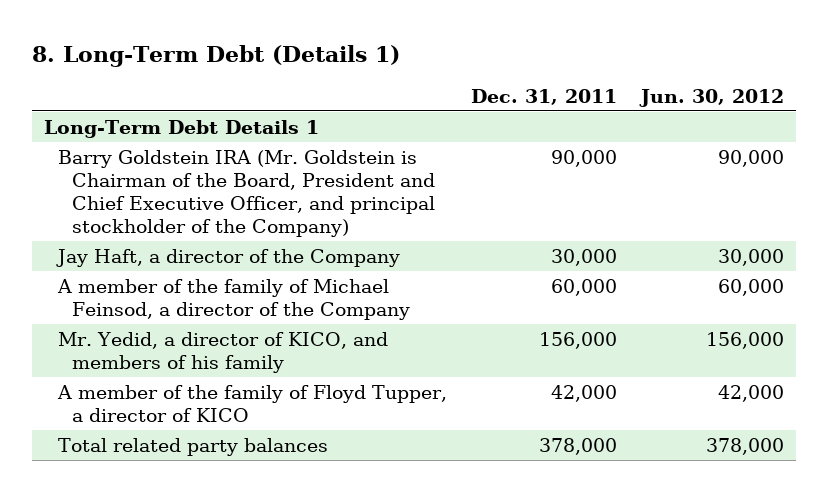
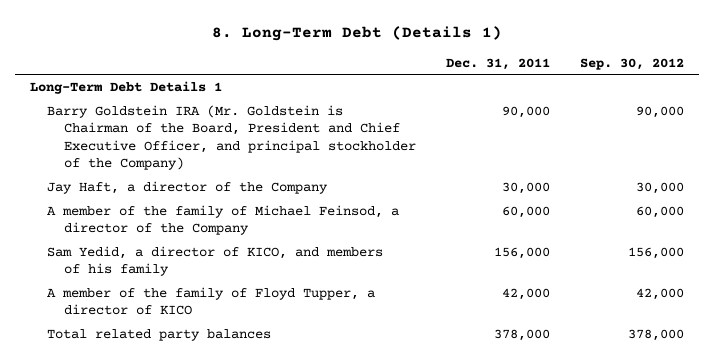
[639,88,785,107] Jun. 30, 2012 -> none
none -> [580,57,685,70] Sep. 30, 2012
[58,331,389,373] Mr. Yedid, a director of KICO, and members of his family -> [46,246,383,277] Sam Yedid, a director of KICO, and members of his family

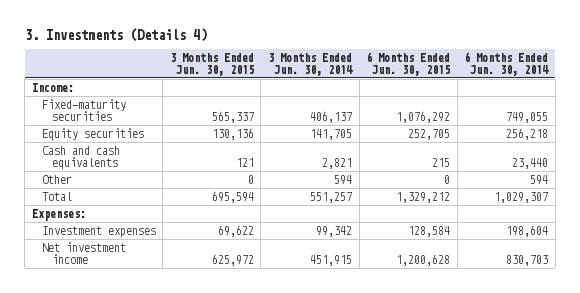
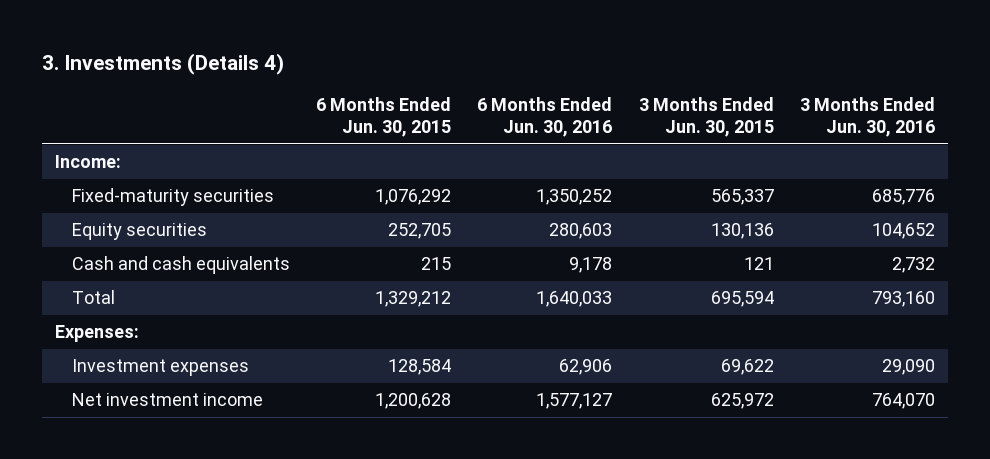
[268,52,354,76] 3 Months Ended Jun. 30, 2014 -> none
[464,51,550,76] 6 Months Ended Jun. 30, 2014 -> none
none -> [477,97,613,138] 6 Months Ended Jun. 30, 2016
none -> [799,97,935,138] 3 Months Ended Jun. 30, 2016
[41,174,72,184] Other -> none

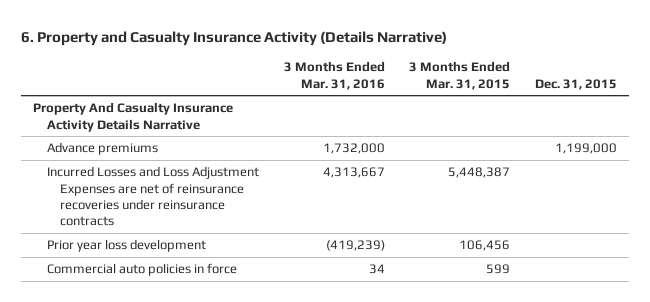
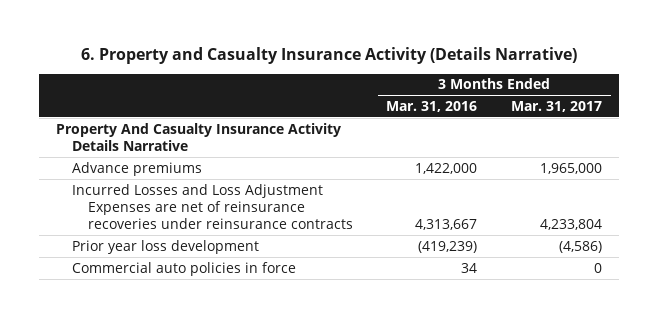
[409,61,511,90] 3 Months Ended Mar. 31, 2015 -> none
[534,78,617,90] Dec. 31, 2015 -> none
none -> [511,100,603,112] Mar. 31, 2017
[322,143,385,155] 1,732,000 -> [415,162,478,174] 1,422,000

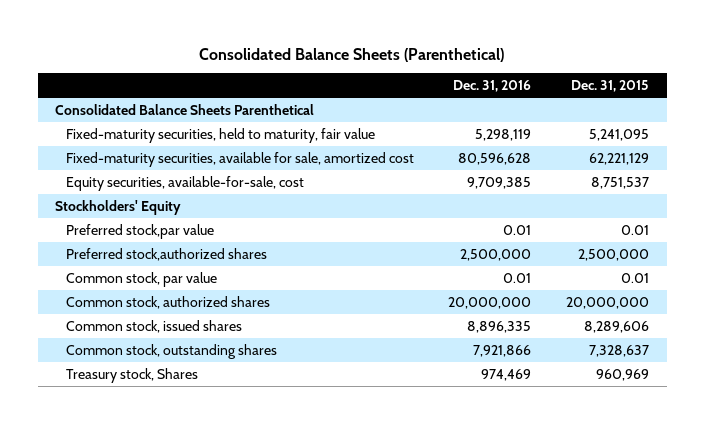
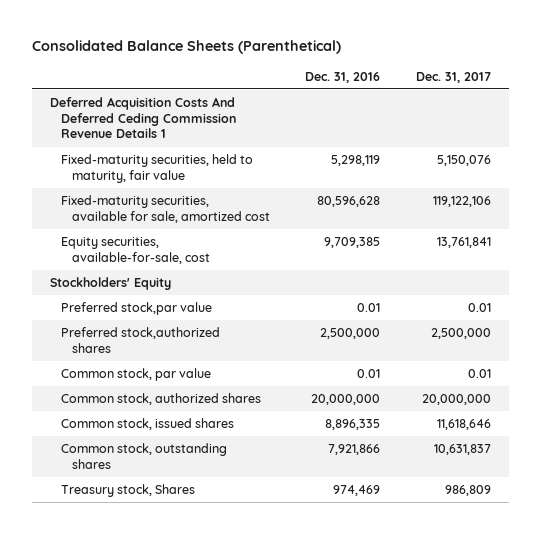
[571,80,650,93] Dec. 31, 2015 -> none
none -> [415,71,491,83] Dec. 31, 2017
[55,103,315,115] Consolidated Balance Sheets Parenthetical -> [49,97,236,139] Deferred Acquisition Costs And Deferred Ceding Commission Revenue Details 1

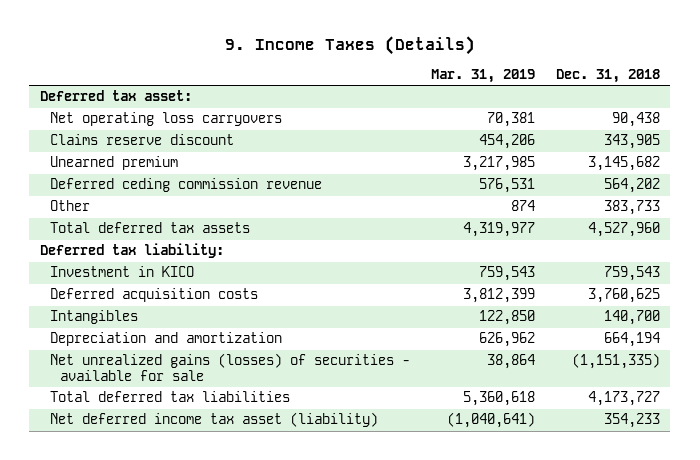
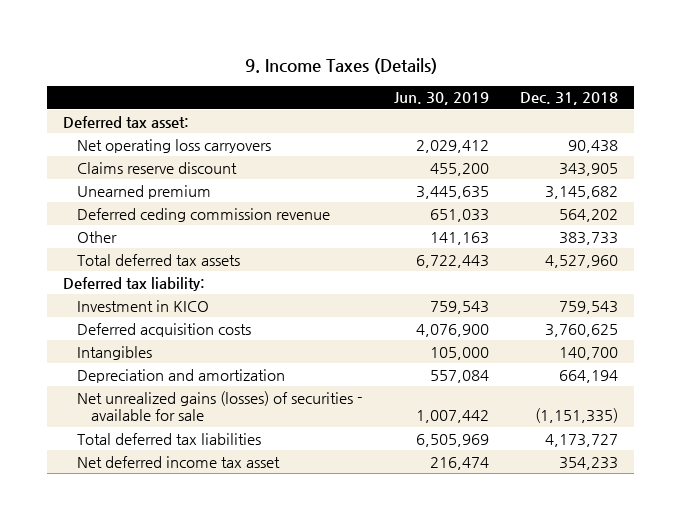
[430,69,535,84] Mar. 31, 2019 -> none
none -> [393,92,489,106] Jun. 30, 2019
[49,412,378,428] Net deferred income tax asset (liability) -> [76,455,280,468] Net deferred income tax asset

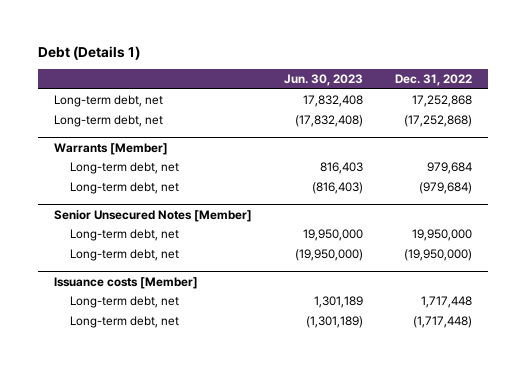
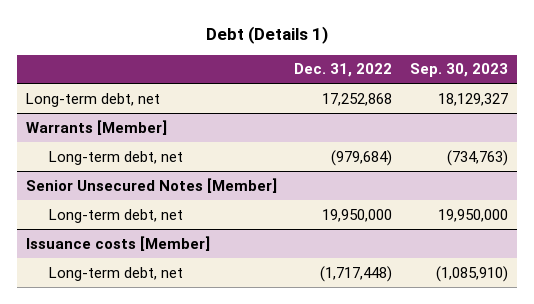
[283,74,363,87] Jun. 30, 2023 -> none
none -> [410,63,509,78] Sep. 30, 2023
[54,115,164,128] Long-term debt, net -> none
[70,162,180,175] Long-term debt, net -> none
[70,249,180,262] Long-term debt, net -> none
[70,296,180,309] Long-term debt, net -> none

